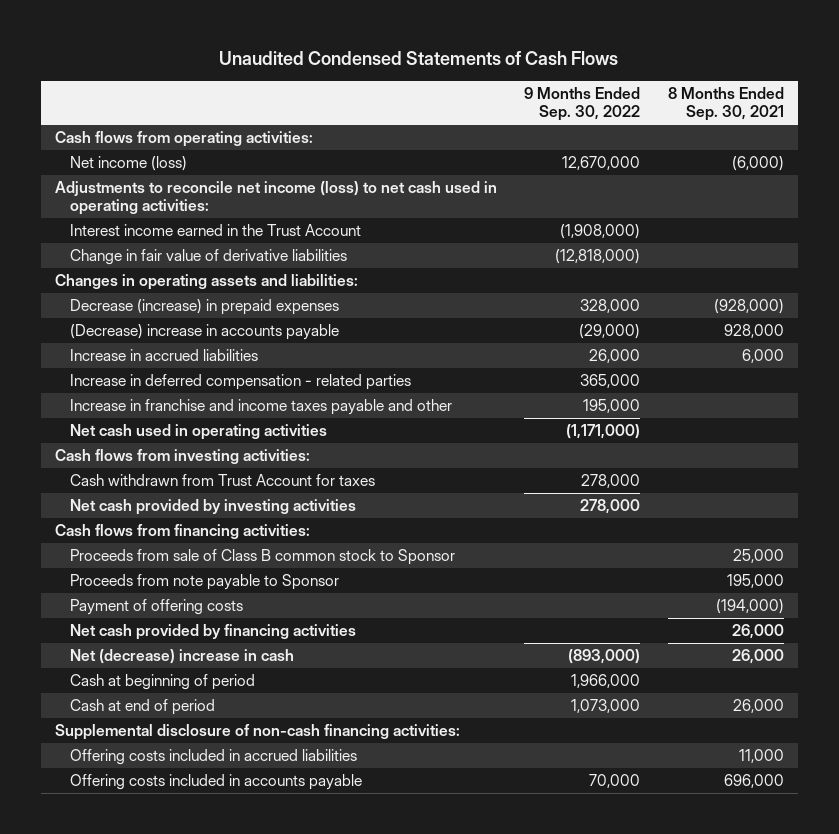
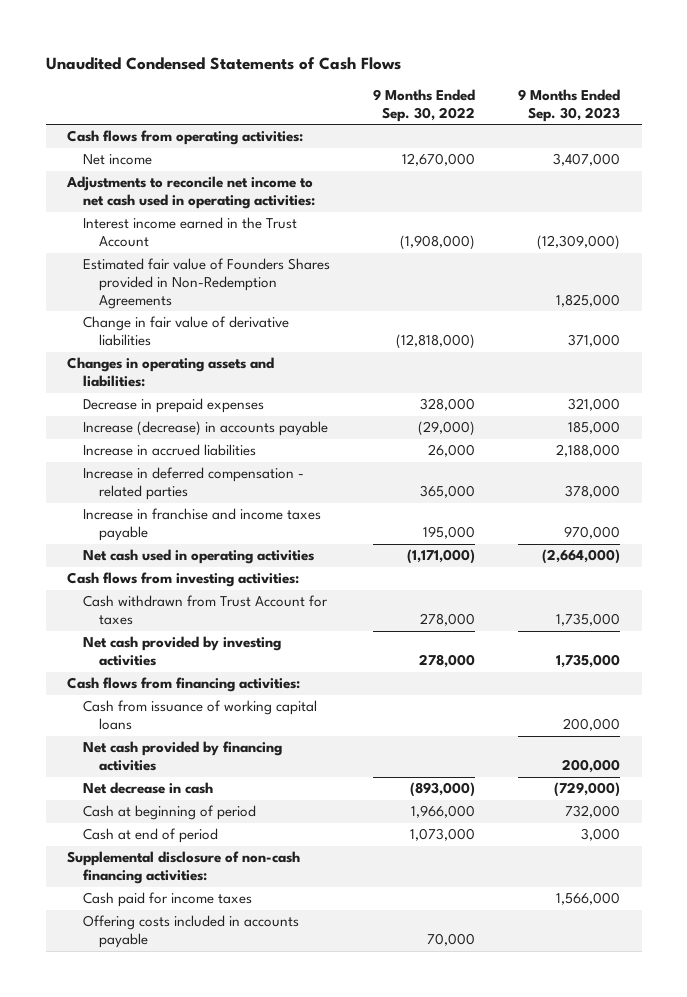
[668,87,785,122] 8 Months Ended Sep. 30, 2021 -> none
none -> [518,88,621,122] 9 Months Ended Sep. 30, 2023
[70,156,188,172] Net income (loss) -> [82,154,152,166] Net income
[54,181,497,216] Adjustments to reconcile net income (loss) to net cash used in operating activities: -> [66,176,315,210] Adjustments to reconcile net income to net cash used in operating activities:
none -> [82,258,330,309] Estimated fair value of Founders Shares provided in Non-Redemption Agreements
[70,299,340,316] Decrease (increase) in prepaid expenses -> [82,398,264,414] Decrease in prepaid expenses
[70,324,340,341] (Decrease) increase in accounts payable -> [82,421,328,437] Increase (decrease) in accounts payable
[70,399,453,416] Increase in franchise and income taxes payable and other -> [82,508,321,542] Increase in franchise and income taxes payable
[70,549,456,566] Proceeds from sale of Class B common stock to Sponsor -> none
[70,574,340,591] Proceeds from note payable to Sponsor -> none
[70,599,244,616] Payment of offering costs -> none
none -> [82,700,317,731] Cash from issuance of working capital loans
[70,649,295,665] Net (decrease) increase in cash -> [82,782,213,795] Net decrease in cash
[70,749,358,766] Offering costs included in accrued liabilities -> none
none -> [82,892,252,908] Cash paid for income taxes

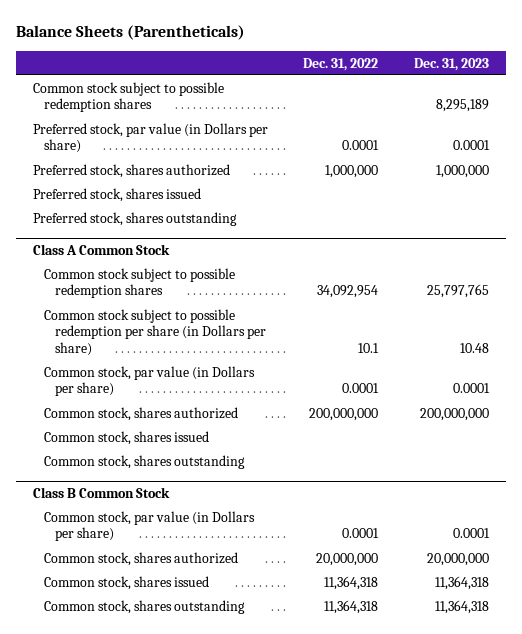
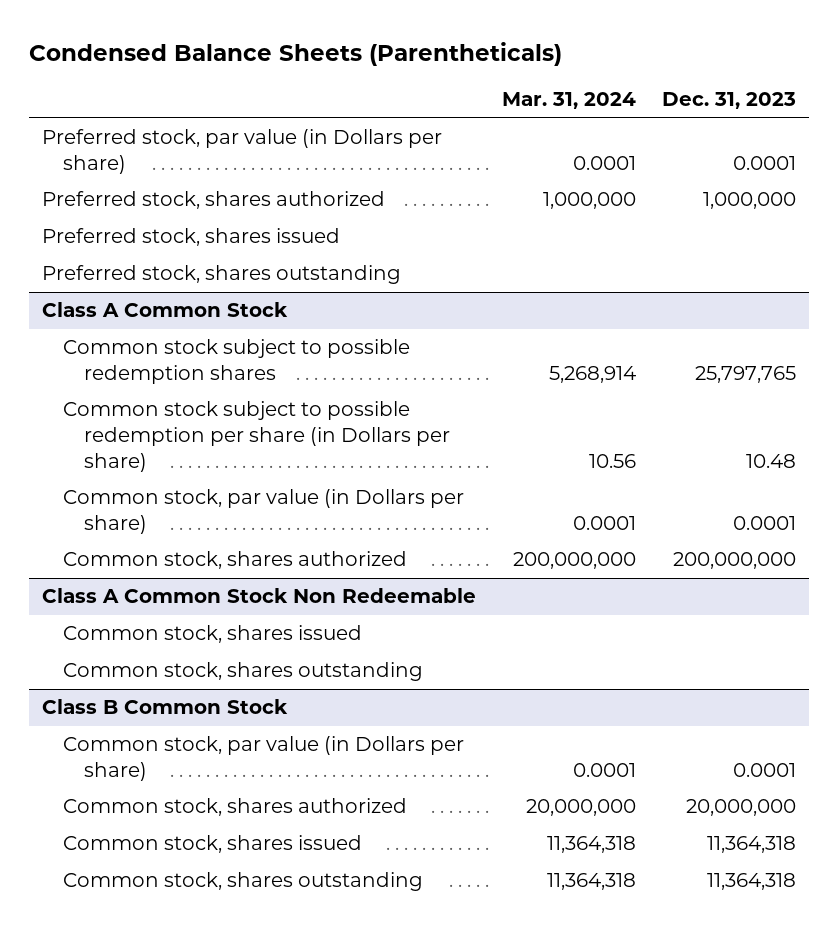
[15,24,245,40] Balance Sheets (Parentheticals) -> [29,41,563,66] Condensed Balance Sheets (Parentheticals)
[303,57,379,71] Dec. 31, 2022 -> none
none -> [502,92,637,110] Mar. 31, 2024
[33,81,225,113] Common stock subject to possible redemption shares -> none
none -> [42,588,477,604] Class A Common Stock Non Redeemable

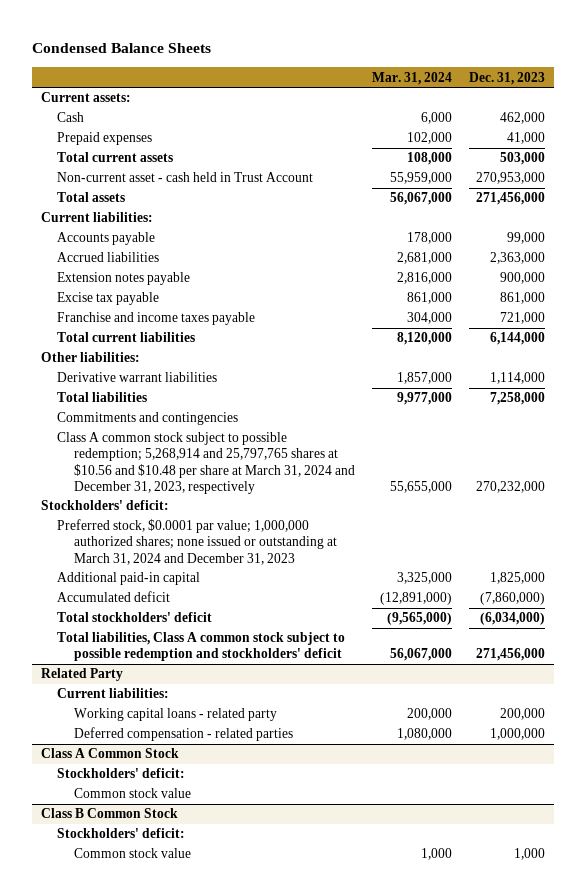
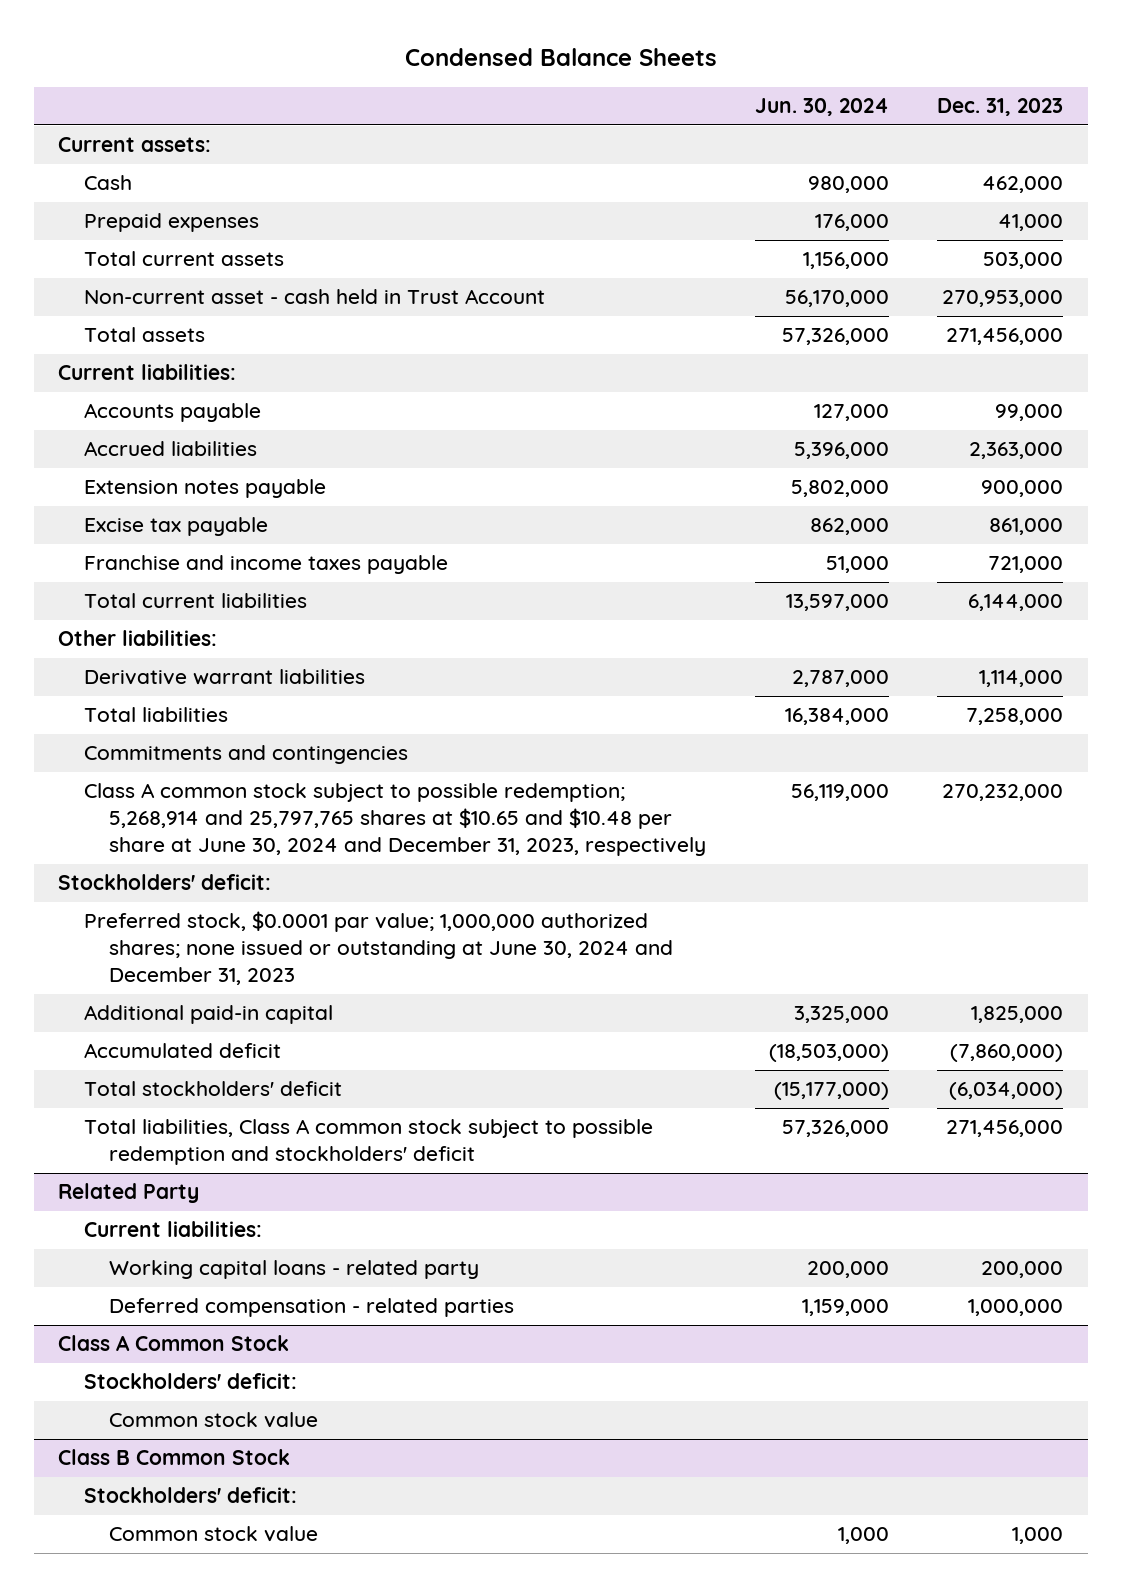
[372,71,453,85] Mar. 31, 2024 -> none
none -> [754,98,889,117] Jun. 30, 2024
[57,432,356,494] Class A common stock subject to possible redemption; 5,268,914 and 25,797,765 shares at $10.56 and $10.48 per share at March 31, 2024 and December 31, 2023, respectively -> [83,783,707,857] Class A common stock subject to possible redemption; 5,268,914 and 25,797,765 shares at $10.65 and $10.48 per share at June 30, 2024 and December 31, 2023, respectively
[57,519,338,565] Preferred stock, $0.0001 par value; 1,000,000 authorized shares; none issued or outstanding at March 31, 2024 and December 31, 2023 -> [83,911,674,986] Preferred stock, $0.0001 par value; 1,000,000 authorized shares; none issued or outstanding at June 30, 2024 and December 31, 2023

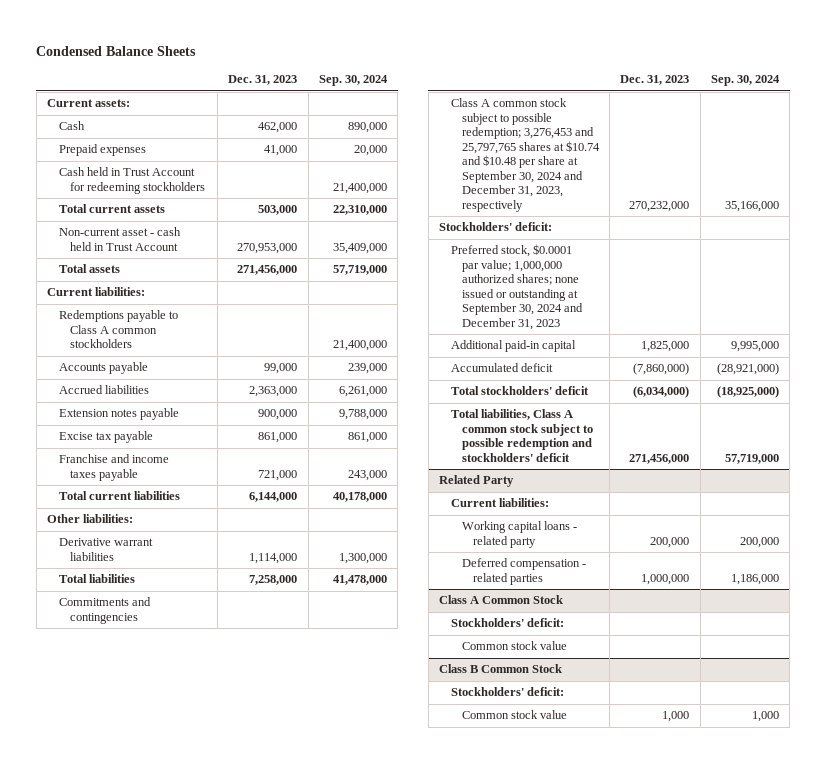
[754,98,889,117] Jun. 30, 2024 -> none
none -> [318,75,388,87] Sep. 30, 2024
none -> [58,167,205,194] Cash held in Trust Account for redeeming stockholders
none -> [58,310,178,349] Redemptions payable to Class A common stockholders
[83,783,707,857] Class A common stock subject to possible redemption; 5,268,914 and 25,797,765 shares at $10.65 and $10.48 per share at June 30, 2024 and December 31, 2023, respectively -> [450,98,600,212] Class A common stock subject to possible redemption; 3,276,453 and 25,797,765 shares at $10.74 and $10.48 per share at September 30, 2024 and December 31, 2023, respectively
[83,911,674,986] Preferred stock, $0.0001 par value; 1,000,000 authorized shares; none issued or outstanding at June 30, 2024 and December 31, 2023 -> [450,244,583,330] Preferred stock, $0.0001 par value; 1,000,000 authorized shares; none issued or outstanding at September 30, 2024 and December 31, 2023

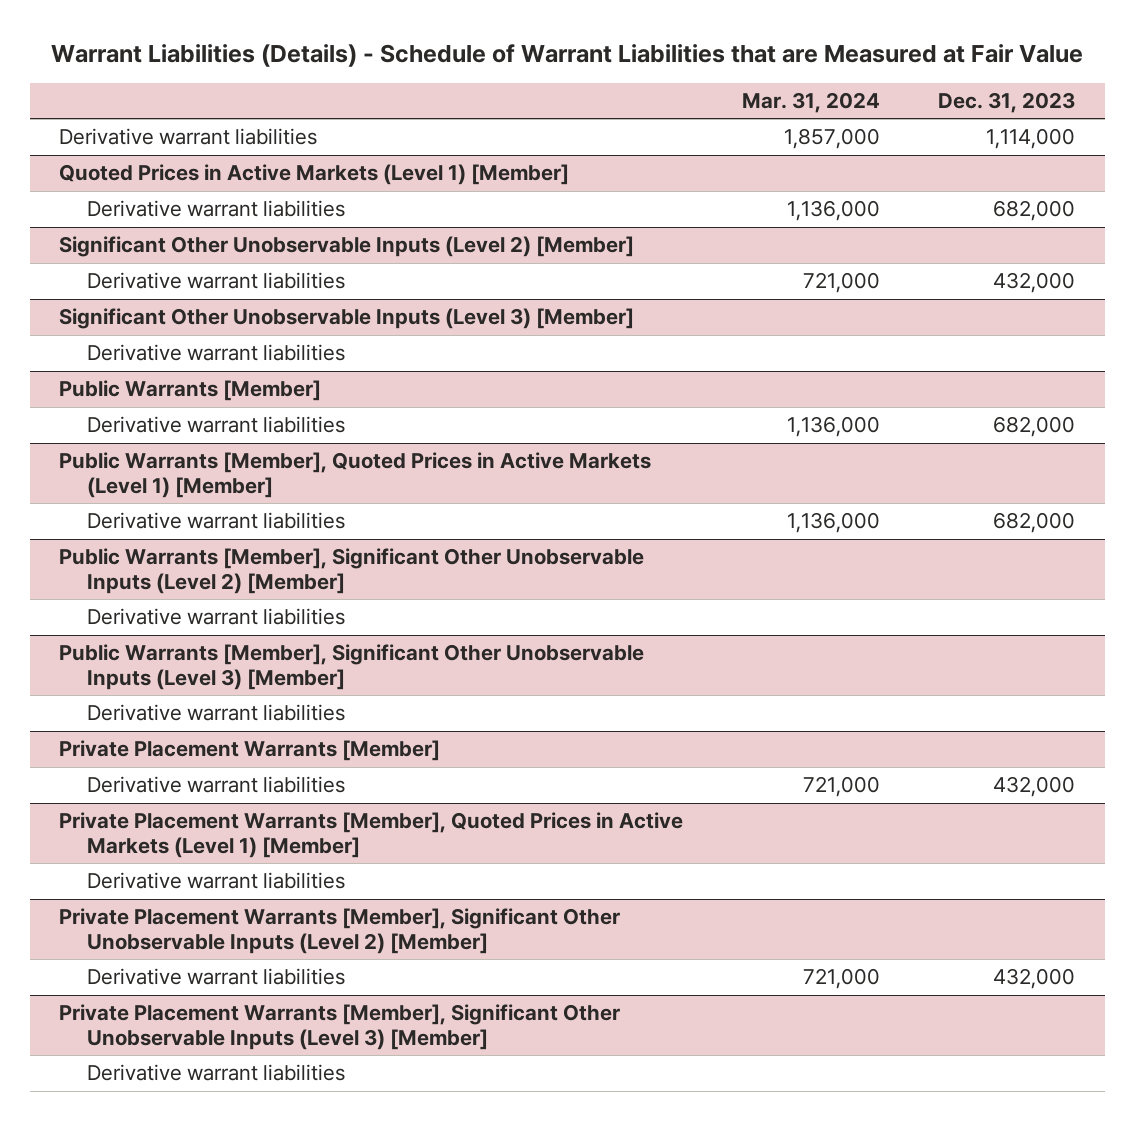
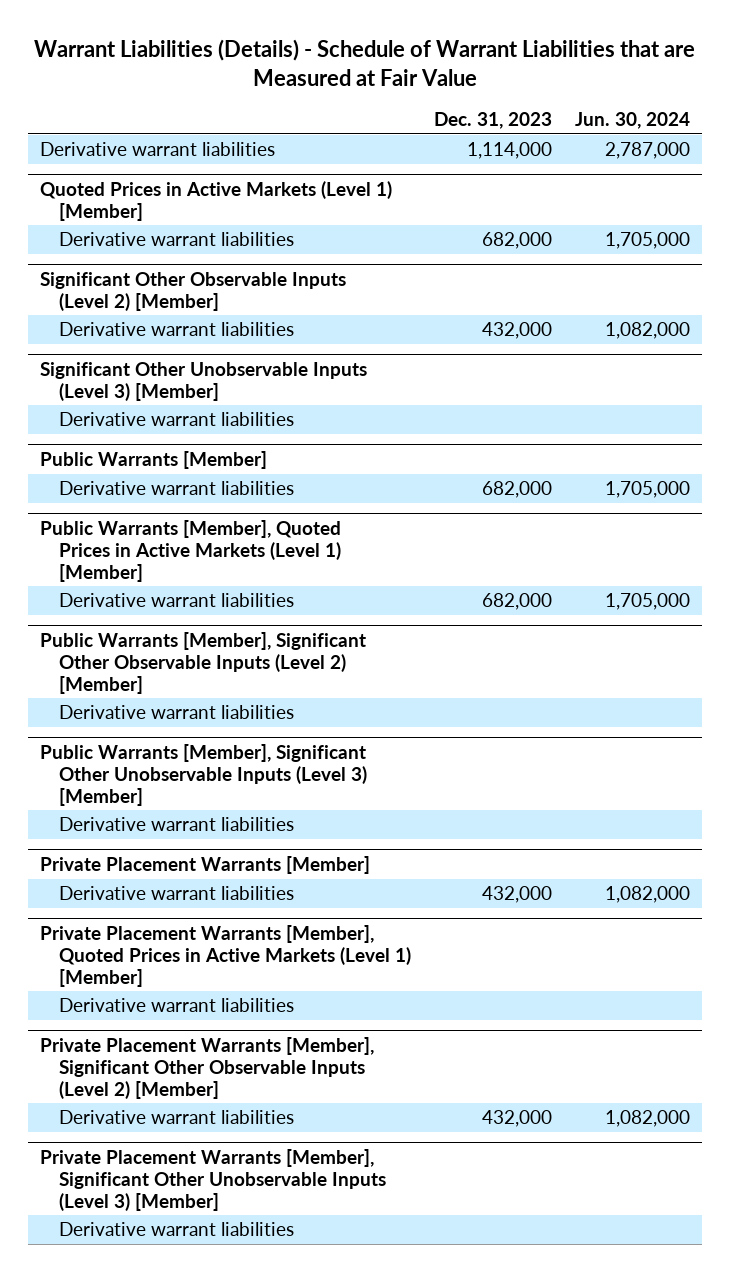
[741,91,880,113] Mar. 31, 2024 -> none
none -> [575,111,691,129] Jun. 30, 2024
[59,236,635,258] Significant Other Unobservable Inputs (Level 2) [Member] -> [39,271,346,311] Significant Other Observable Inputs (Level 2) [Member]
[59,548,645,594] Public Warrants [Member], Significant Other Unobservable Inputs (Level 2) [Member] -> [39,631,366,694] Public Warrants [Member], Significant Other Observable Inputs (Level 2) [Member]
[59,908,621,954] Private Placement Warrants [Member], Significant Other Unobservable Inputs (Level 2) [Member] -> [39,1036,374,1099] Private Placement Warrants [Member], Significant Other Observable Inputs (Level 2) [Member]

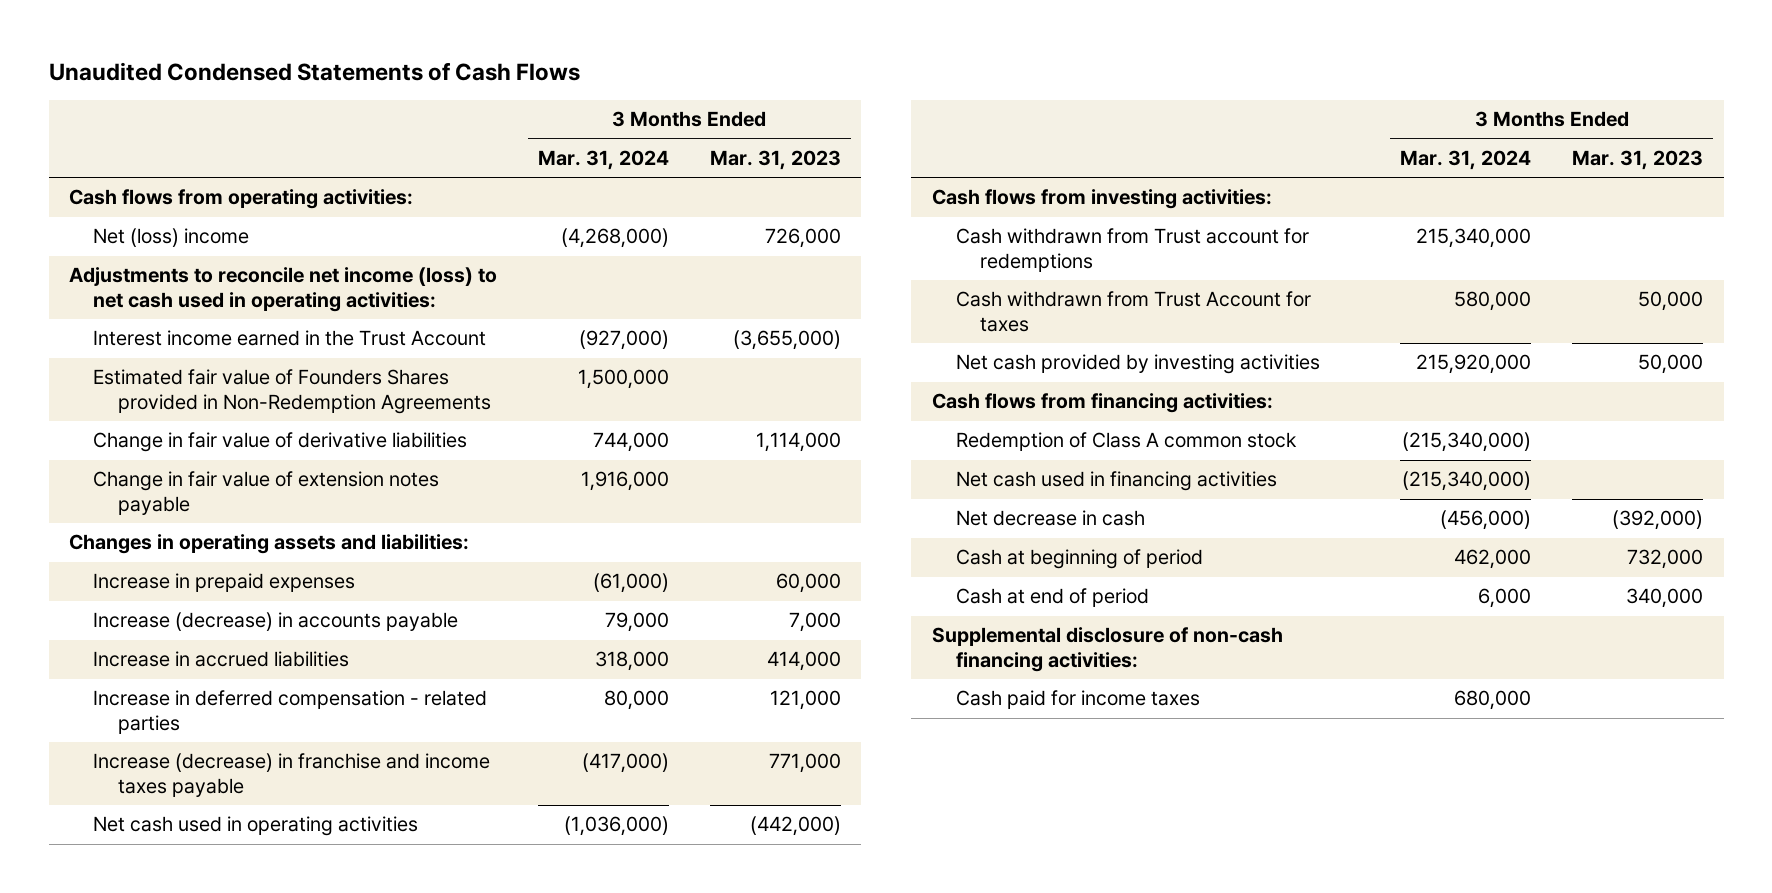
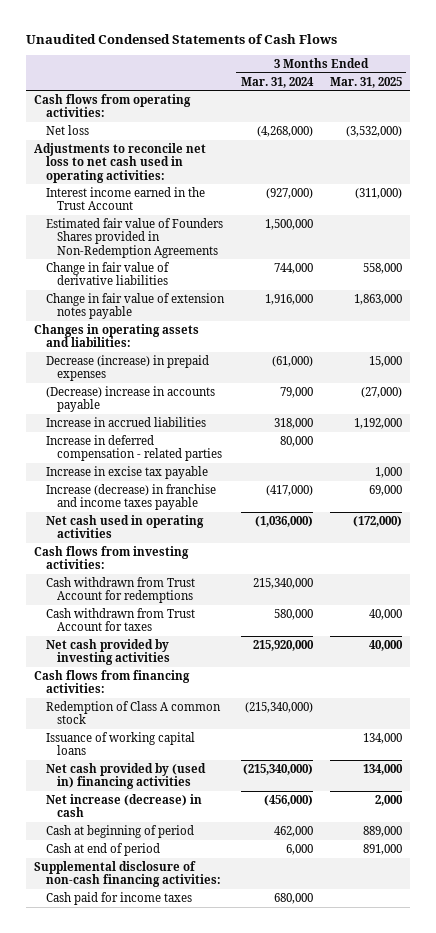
[709,150,841,171] Mar. 31, 2023 -> none
none -> [329,76,402,88] Mar. 31, 2025
[93,228,250,248] Net (loss) income -> [45,124,89,135] Net loss
[69,267,498,312] Adjustments to reconcile net income (loss) to net cash used in operating activities: -> [34,142,207,183] Adjustments to reconcile net loss to net cash used in operating activities:
[93,573,356,593] Increase in prepaid expenses -> [45,354,209,382] Decrease (increase) in prepaid expenses
[93,612,459,632] Increase (decrease) in accounts payable -> [45,385,215,413] (Decrease) increase in accounts payable
none -> [45,465,208,479] Increase in excise tax payable
[955,228,1309,272] Cash withdrawn from Trust account for redemptions -> [45,576,195,604] Cash withdrawn from Trust Account for redemptions
none -> [45,731,195,756] Issuance of working capital loans
[955,471,1277,492] Net cash used in financing activities -> [45,762,206,790] Net cash provided by (used in) financing activities
[955,510,1145,527] Net decrease in cash -> [45,793,202,818] Net increase (decrease) in cash

